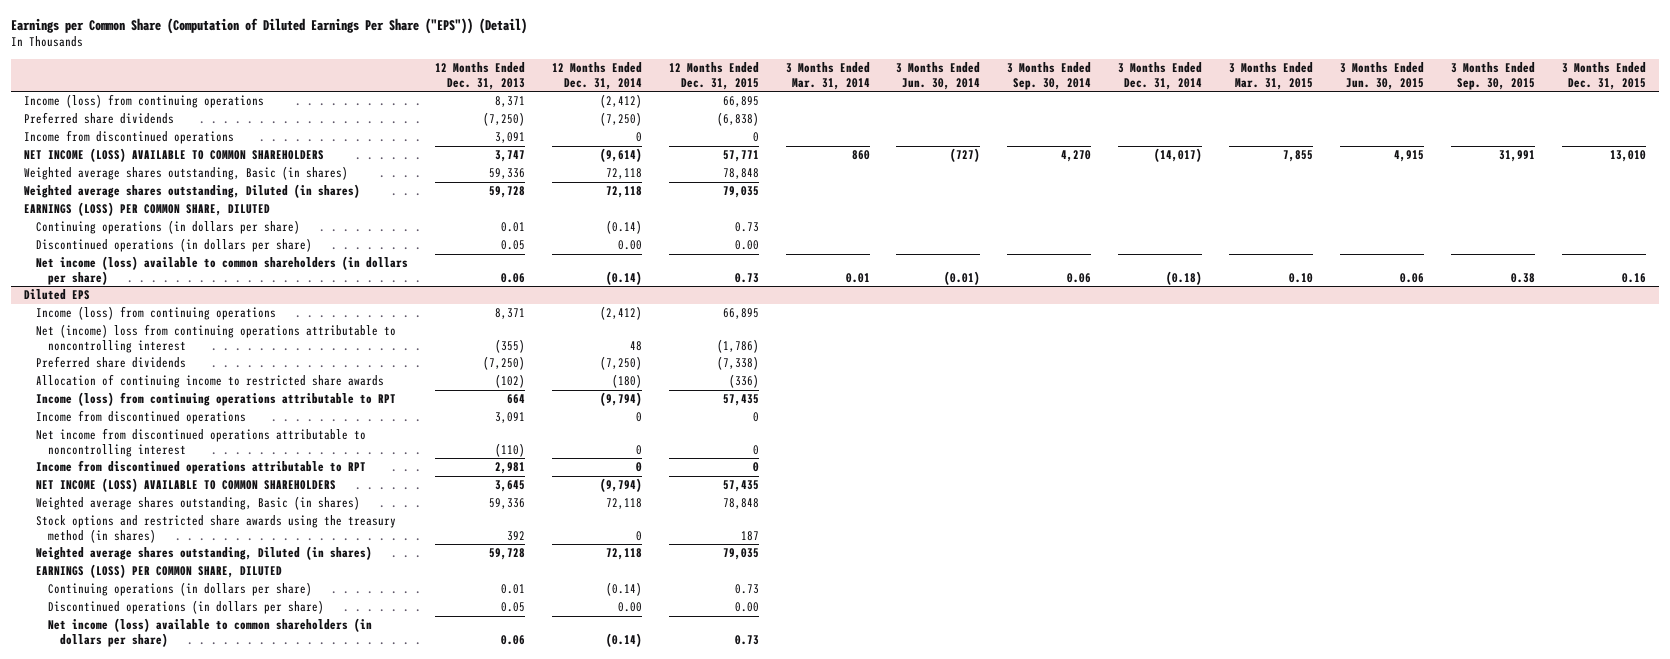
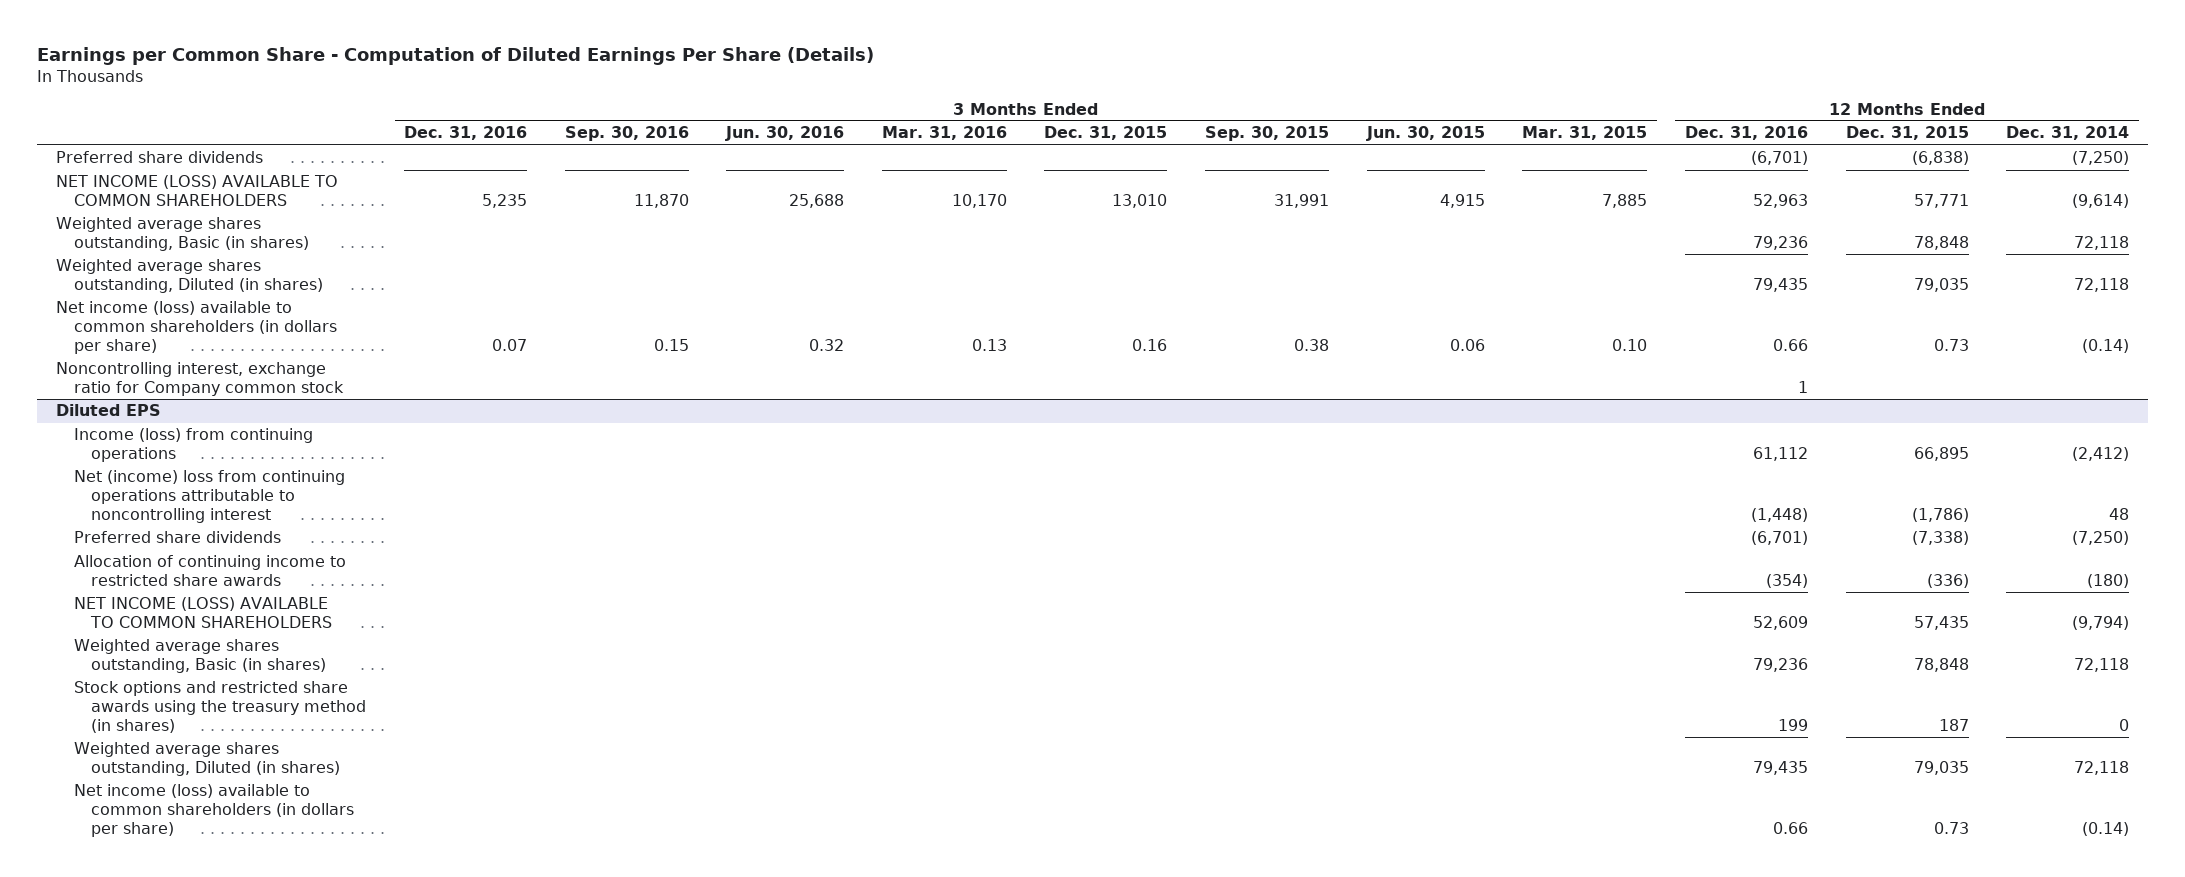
[10,17,527,34] Earnings per Common Share (Computation of Diluted Earnings Per Share ("EPS")) (Detail) -> [37,47,875,66] Earnings per Common Share - Computation of Diluted Earnings Per Share (Details)
[434,62,525,90] 12 Months Ended Dec. 31, 2013 -> none
[785,62,870,90] 3 Months Ended Mar. 31, 2014 -> none
[896,62,981,90] 3 Months Ended Jun. 30, 2014 -> none
[1007,62,1092,90] 3 Months Ended Sep. 30, 2014 -> none
[1118,62,1203,90] 3 Months Ended Dec. 31, 2014 -> none
none -> [403,126,527,141] Dec. 31, 2016
none -> [564,126,689,142] Sep. 30, 2016
none -> [725,126,845,142] Jun. 30, 2016
none -> [881,126,1007,141] Mar. 31, 2016
none -> [1684,126,1808,141] Dec. 31, 2016
[24,94,265,109] Income (loss) from continuing operations -> none
[24,130,235,145] Income from discontinued operations -> none
[1283,150,1314,163] 7,855 -> [1602,194,1648,209] 7,885
[24,202,271,217] EARNINGS (LOSS) PER COMMON SHARE, DILUTED -> none
[36,220,301,235] Continuing operations (in dollars per share) -> none
[36,238,313,253] Discontinued operations (in dollars per share) -> none
none -> [55,362,344,397] Noncontrolling interest, exchange ratio for Company common stock
[36,392,397,407] Income (loss) from continuing operations attributable to RPT -> none
[36,410,247,425] Income from discontinued operations -> none
[36,428,367,457] Net income from discontinued operations attributable to noncontrolling interest -> none
[36,460,367,475] Income from discontinued operations attributable to RPT -> none
[36,564,283,579] EARNINGS (LOSS) PER COMMON SHARE, DILUTED -> none
[47,582,312,597] Continuing operations (in dollars per share) -> none
[47,600,324,615] Discontinued operations (in dollars per share) -> none

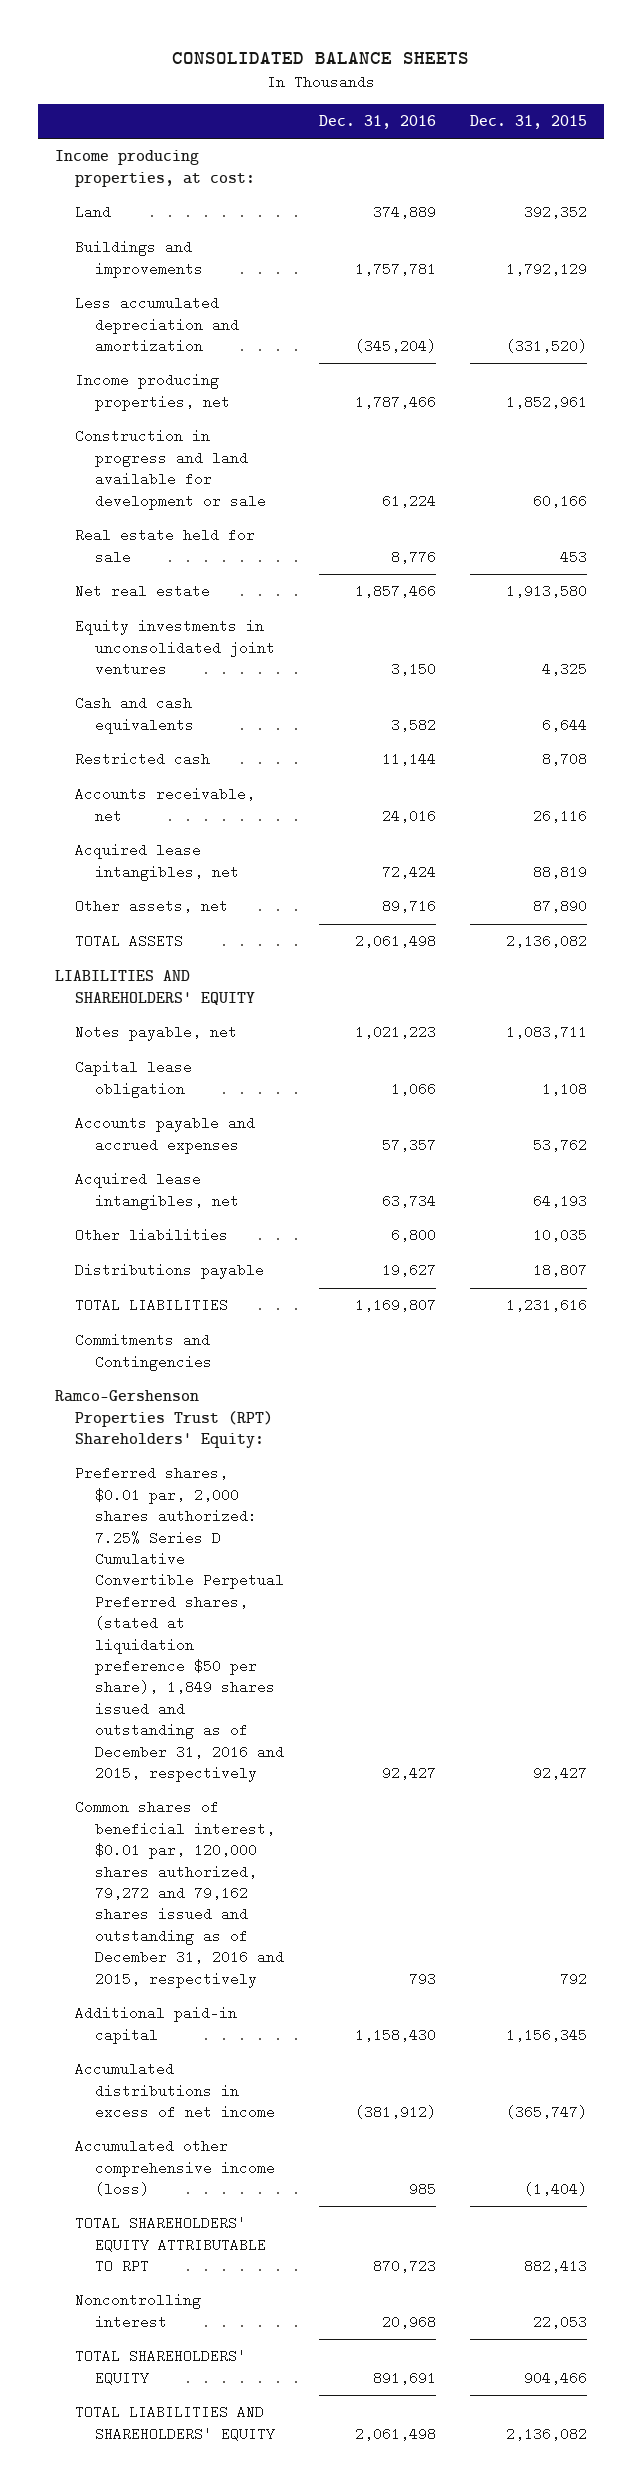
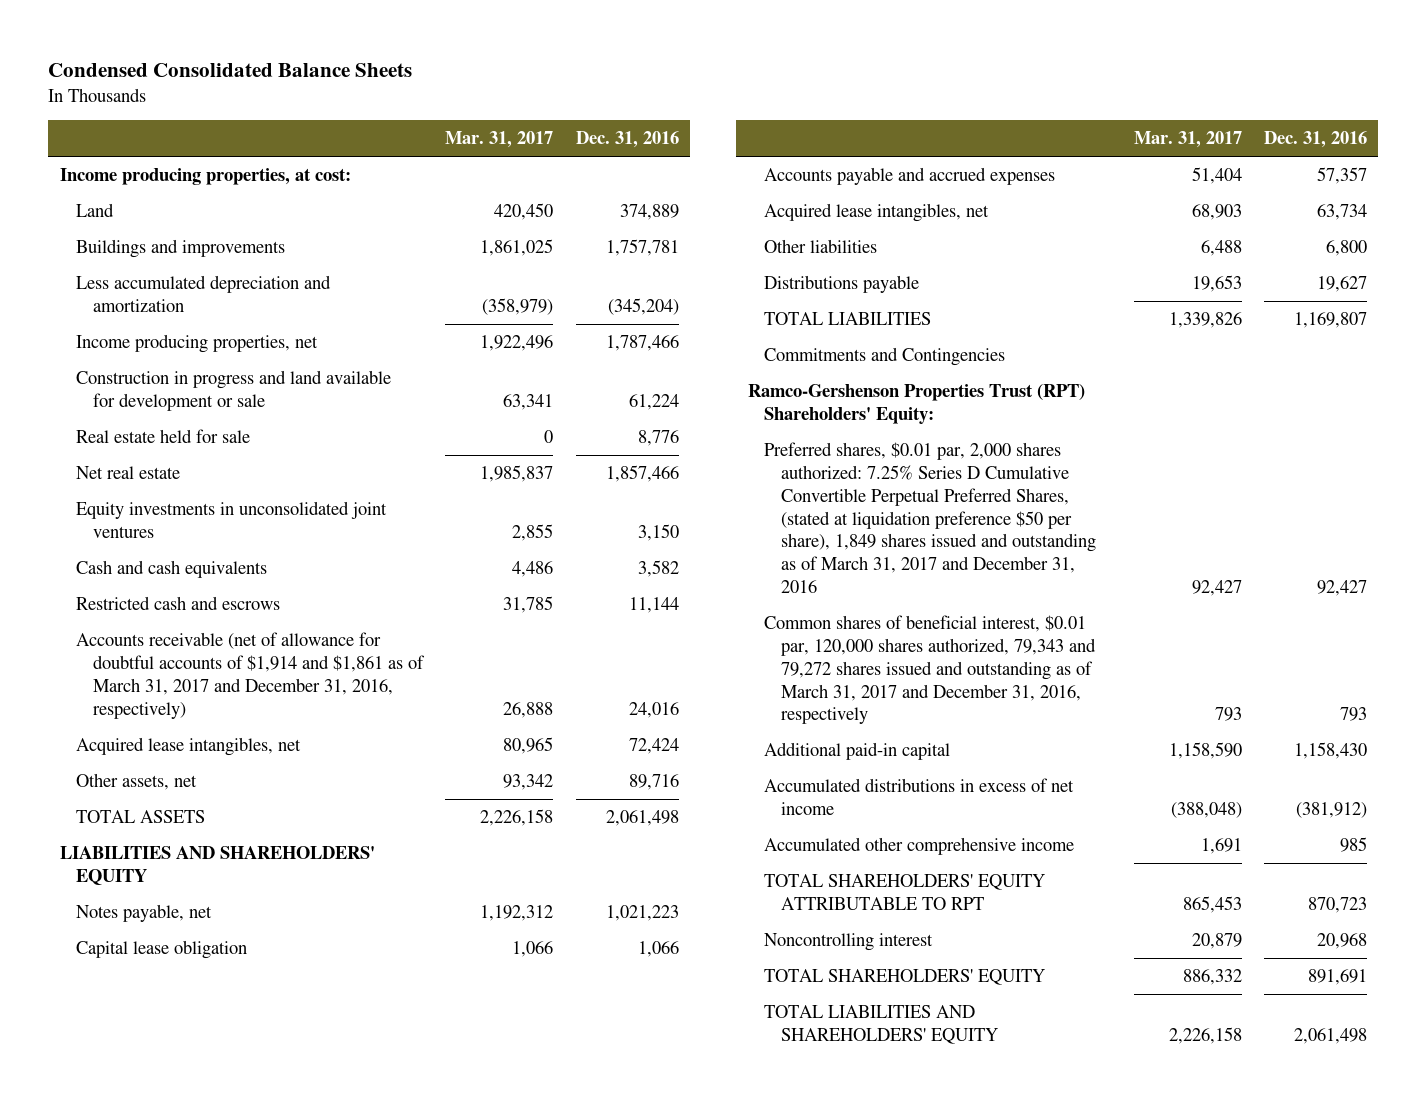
[172,52,470,65] CONSOLIDATED BALANCE SHEETS -> [48,62,413,77] Condensed Consolidated Balance Sheets
[470,115,588,130] Dec. 31, 2015 -> none
none -> [445,131,554,149] Mar. 31, 2017
[75,752,211,767] Restricted cash -> [76,596,281,611] Restricted cash and escrows
[75,787,256,823] Accounts receivable, net -> [76,632,425,719] Accounts receivable (net of allowance for doubtful accounts of $1,914 and $1,861 as of March 31, 2017 and December 31, 2016, respectively)
[75,1466,285,1783] Preferred shares, $0.01 par, 2,000 shares authorized: 7.25% Series D Cumulative Convertible Perpetual Preferred shares, (stated at liquidation preference $50 per share), 1,849 shares issued and outstanding as of December 31, 2016 and 2015, respectively -> [764,442,1097,593] Preferred shares, $0.01 par, 2,000 shares authorized: 7.25% Series D Cumulative Convertible Perpetual Preferred Shares, (stated at liquidation preference $50 per share), 1,849 shares issued and outstanding as of March 31, 2017 and December 31, 2016
[75,1800,285,1988] Common shares of beneficial interest, $0.01 par, 120,000 shares authorized, 79,272 and 79,162 shares issued and outstanding as of December 31, 2016 and 2015, respectively -> [764,615,1097,725] Common shares of beneficial interest, $0.01 par, 120,000 shares authorized, 79,343 and 79,272 shares issued and outstanding as of March 31, 2017 and December 31, 2016, respectively
[75,2139,276,2197] Accumulated other comprehensive income (loss) -> [764,837,1075,856] Accumulated other comprehensive income

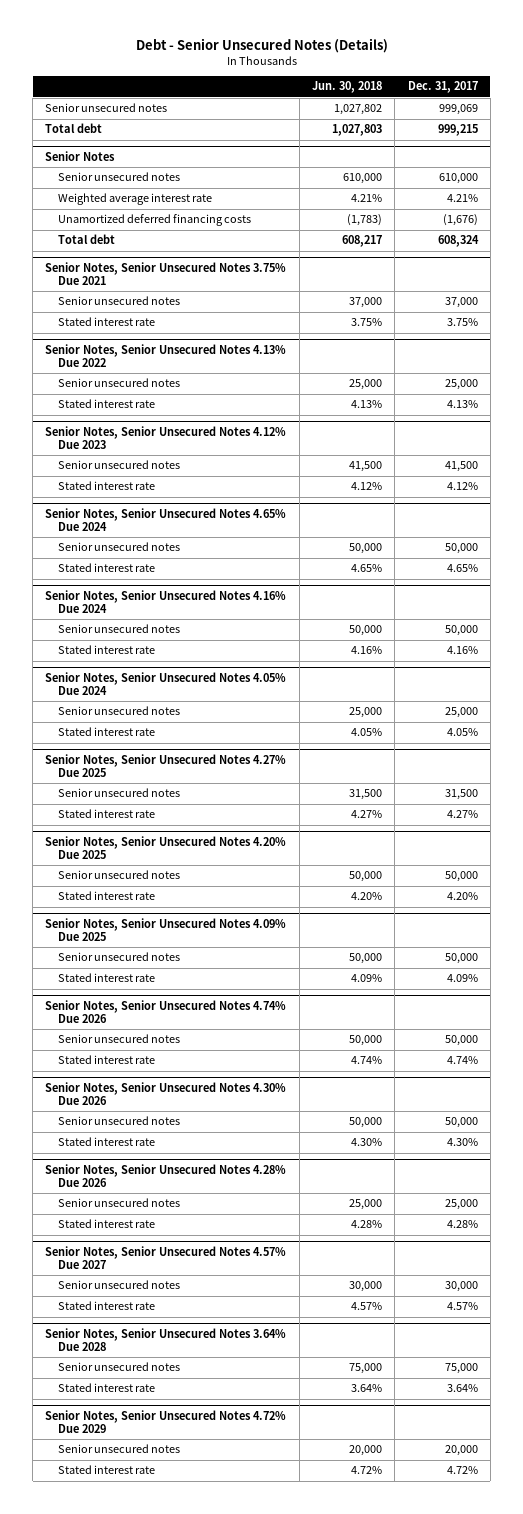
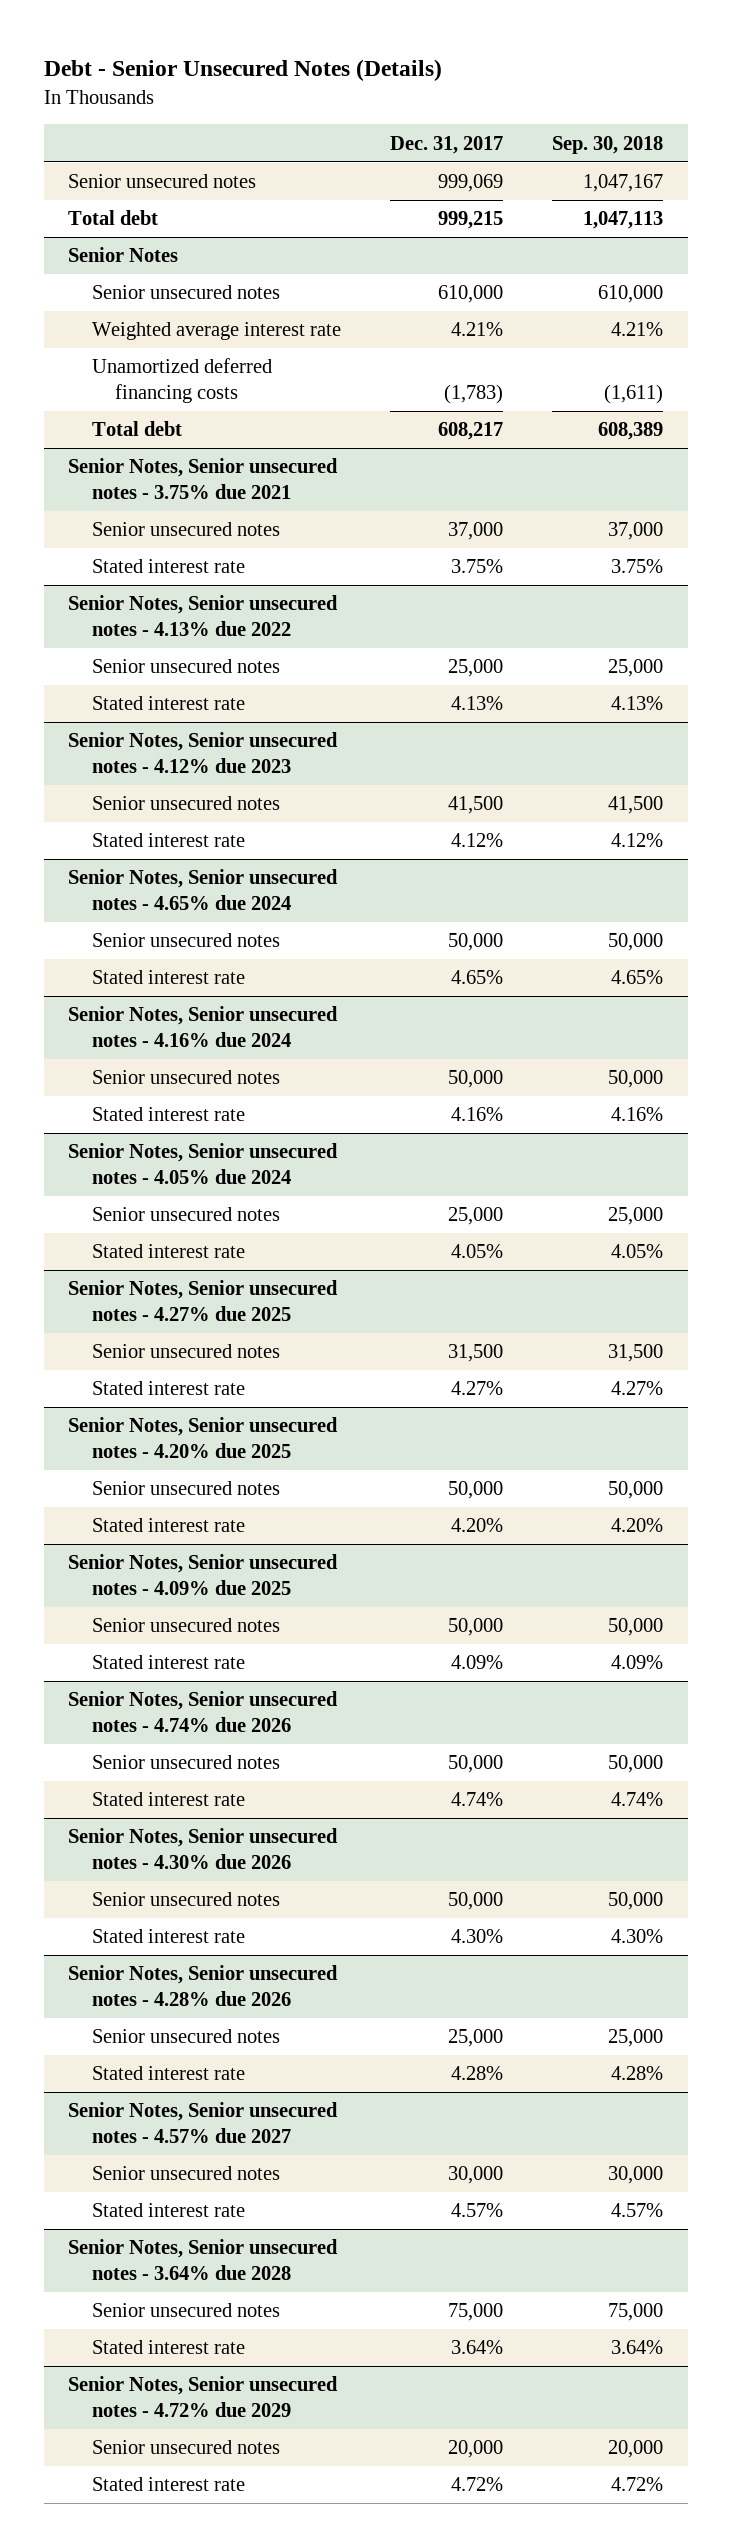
[312,81,383,94] Jun. 30, 2018 -> none
none -> [552,135,664,154] Sep. 30, 2018
[442,214,478,227] (1,676) -> [443,383,503,404] (1,783)
[437,235,479,248] 608,324 -> [437,422,503,441] 608,217
[45,261,287,286] Senior Notes, Senior Unsecured Notes 3.75% Due 2021 -> [68,458,339,499] Senior Notes, Senior unsecured notes - 3.75% due 2021
[45,343,287,368] Senior Notes, Senior Unsecured Notes 4.13% Due 2022 -> [68,595,339,636] Senior Notes, Senior unsecured notes - 4.13% due 2022
[45,425,287,450] Senior Notes, Senior Unsecured Notes 4.12% Due 2023 -> [68,732,339,773] Senior Notes, Senior unsecured notes - 4.12% due 2023
[45,507,287,532] Senior Notes, Senior Unsecured Notes 4.65% Due 2024 -> [68,869,339,910] Senior Notes, Senior unsecured notes - 4.65% due 2024
[45,589,287,614] Senior Notes, Senior Unsecured Notes 4.16% Due 2024 -> [68,1006,339,1047] Senior Notes, Senior unsecured notes - 4.16% due 2024
[45,671,287,696] Senior Notes, Senior Unsecured Notes 4.05% Due 2024 -> [68,1143,339,1184] Senior Notes, Senior unsecured notes - 4.05% due 2024
[45,753,287,778] Senior Notes, Senior Unsecured Notes 4.27% Due 2025 -> [68,1280,339,1321] Senior Notes, Senior unsecured notes - 4.27% due 2025
[45,835,287,860] Senior Notes, Senior Unsecured Notes 4.20% Due 2025 -> [68,1417,339,1458] Senior Notes, Senior unsecured notes - 4.20% due 2025
[45,917,287,942] Senior Notes, Senior Unsecured Notes 4.09% Due 2025 -> [68,1554,339,1595] Senior Notes, Senior unsecured notes - 4.09% due 2025
[45,999,287,1024] Senior Notes, Senior Unsecured Notes 4.74% Due 2026 -> [68,1691,339,1732] Senior Notes, Senior unsecured notes - 4.74% due 2026
[45,1081,287,1106] Senior Notes, Senior Unsecured Notes 4.30% Due 2026 -> [68,1828,339,1869] Senior Notes, Senior unsecured notes - 4.30% due 2026
[45,1163,287,1188] Senior Notes, Senior Unsecured Notes 4.28% Due 2026 -> [68,1965,339,2006] Senior Notes, Senior unsecured notes - 4.28% due 2026
[45,1245,287,1270] Senior Notes, Senior Unsecured Notes 4.57% Due 2027 -> [68,2102,339,2143] Senior Notes, Senior unsecured notes - 4.57% due 2027
[45,1327,287,1352] Senior Notes, Senior Unsecured Notes 3.64% Due 2028 -> [68,2239,339,2280] Senior Notes, Senior unsecured notes - 3.64% due 2028
[45,1409,287,1434] Senior Notes, Senior Unsecured Notes 4.72% Due 2029 -> [68,2376,339,2417] Senior Notes, Senior unsecured notes - 4.72% due 2029

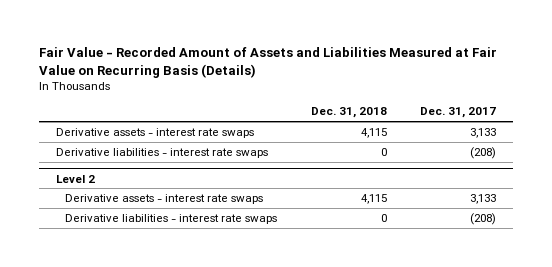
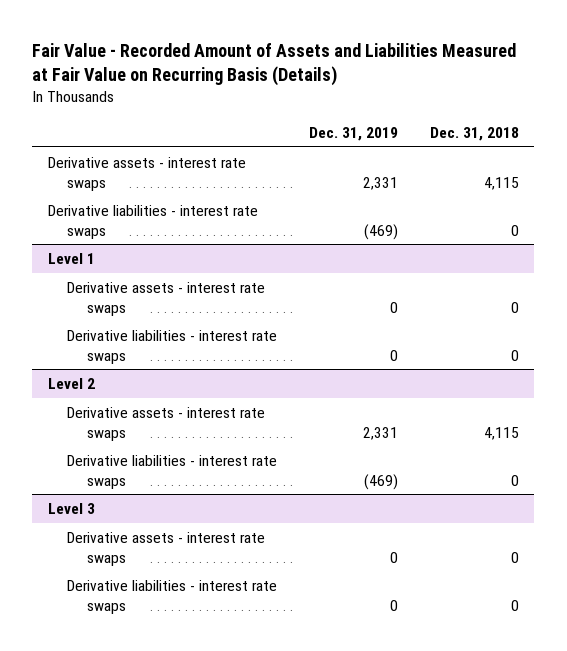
[420,107,497,119] Dec. 31, 2017 -> none
none -> [309,126,399,141] Dec. 31, 2019
none -> [48,252,96,264] Level 1
none -> [67,281,266,316] Derivative assets - interest rate swaps
none -> [67,329,278,364] Derivative liabilities - interest rate swaps
none -> [48,502,96,514] Level 3
none -> [67,531,266,566] Derivative assets - interest rate swaps
none -> [67,579,278,614] Derivative liabilities - interest rate swaps

